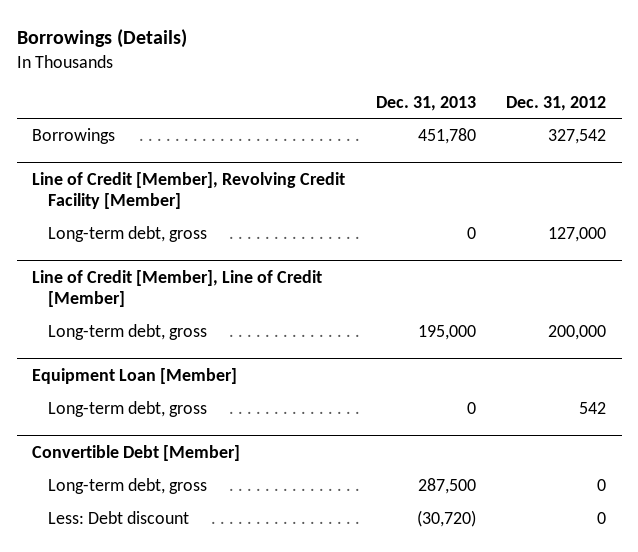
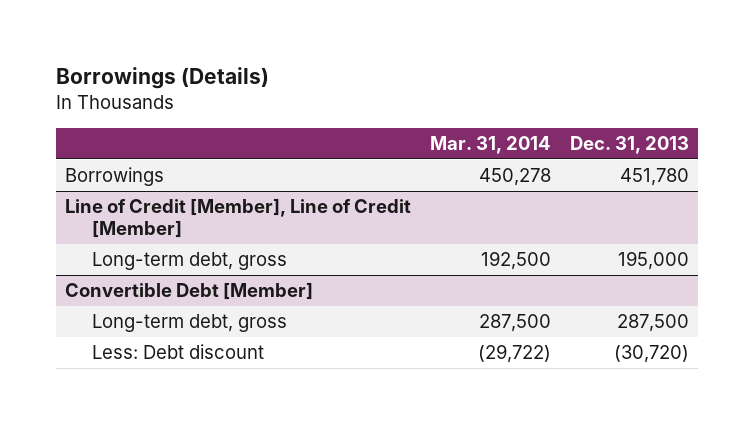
[506,95,607,111] Dec. 31, 2012 -> none
none -> [430,135,552,154] Mar. 31, 2014
[32,171,346,209] Line of Credit [Member], Revolving Credit Facility [Member] -> none
[48,226,208,243] Long-term debt, gross -> none
[32,367,238,384] Equipment Loan [Member] -> none
[48,401,208,418] Long-term debt, gross -> none

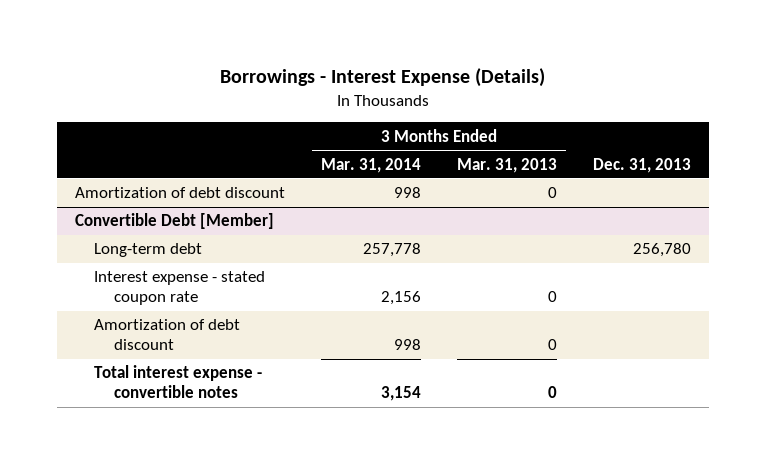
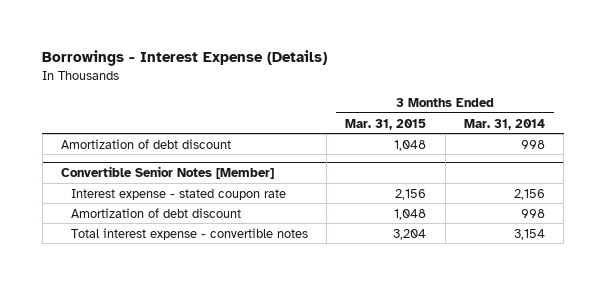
[457,157,558,173] Mar. 31, 2013 -> none
[593,157,692,173] Dec. 31, 2013 -> none
none -> [345,118,427,130] Mar. 31, 2015
[74,213,274,230] Convertible Debt [Member] -> none
[94,243,203,258] Long-term debt -> none
none -> [60,165,274,179] Convertible Senior Notes [Member]

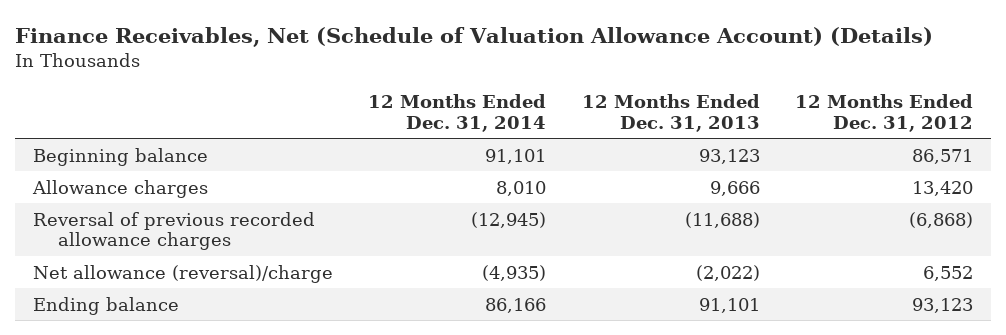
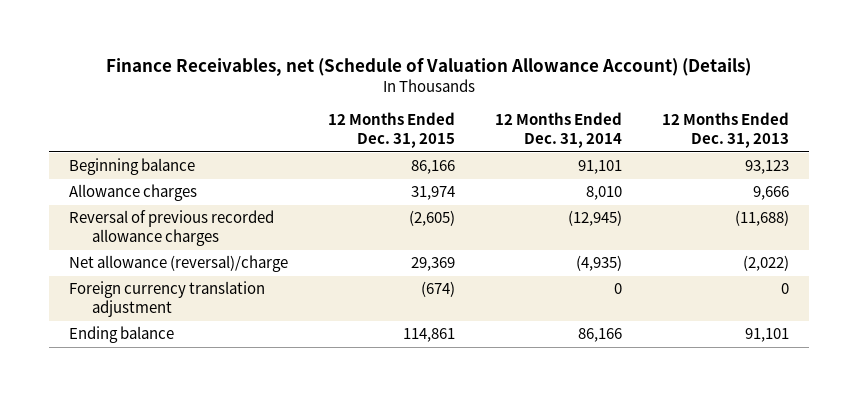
[14,26,933,47] Finance Receivables, Net (Schedule of Valuation Allowance Account) (Details) -> [105,57,751,76] Finance Receivables, net (Schedule of Valuation Allowance Account) (Details)
[795,93,974,132] 12 Months Ended Dec. 31, 2012 -> none
none -> [327,112,455,149] 12 Months Ended Dec. 31, 2015
none -> [68,281,265,318] Foreign currency translation adjustment

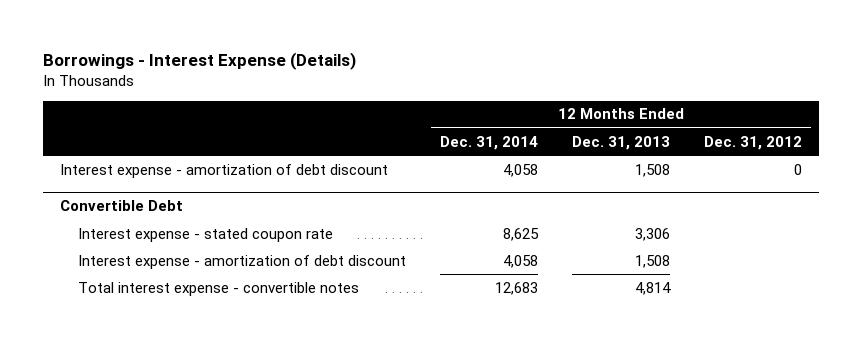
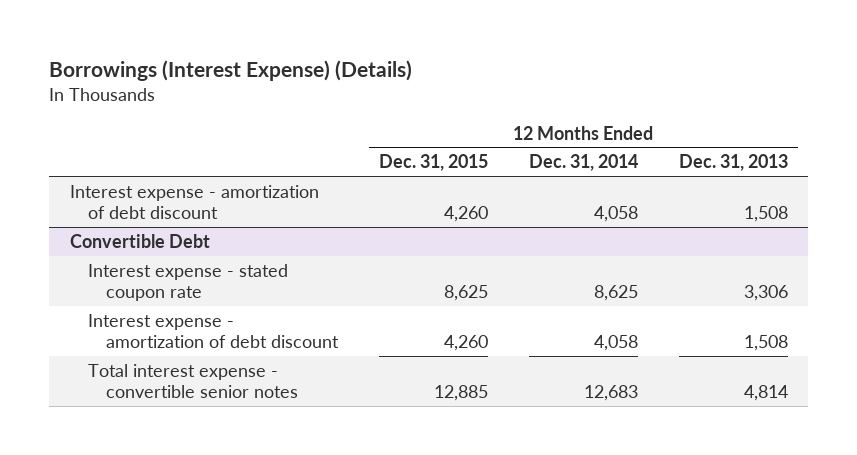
[42,51,356,70] Borrowings - Interest Expense (Details) -> [49,59,413,81] Borrowings (Interest Expense) (Details)
[704,135,803,150] Dec. 31, 2012 -> none
none -> [378,154,488,172] Dec. 31, 2015
[77,281,359,296] Total interest expense - convertible notes -> [87,363,298,398] Total interest expense - convertible senior notes

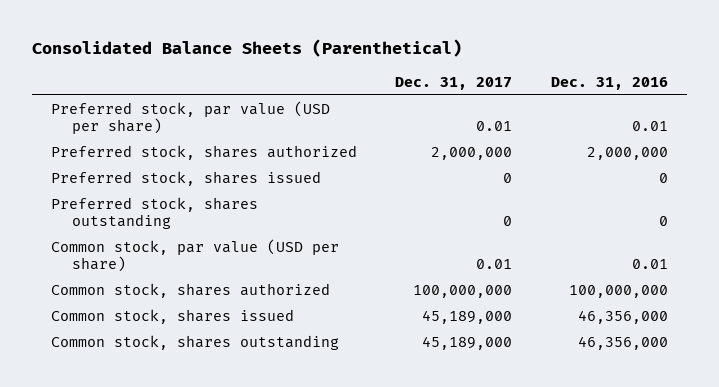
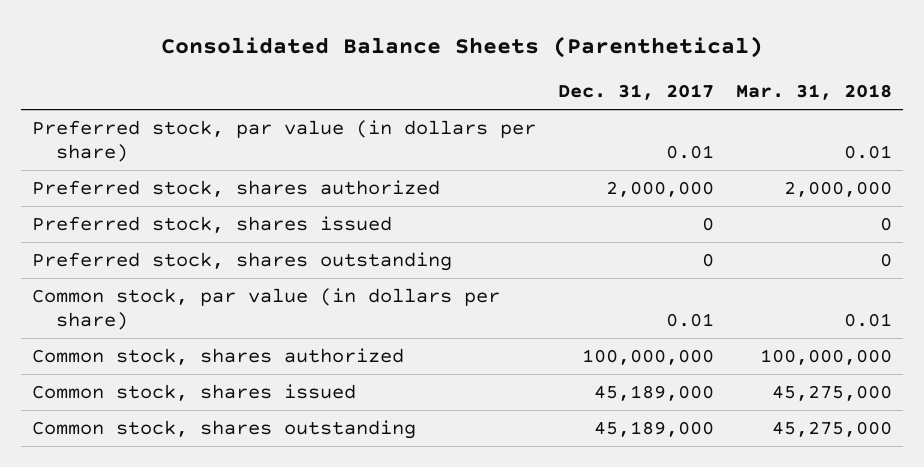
[550,76,668,90] Dec. 31, 2016 -> none
none -> [736,84,893,101] Mar. 31, 2018
[51,101,331,135] Preferred stock, par value (USD per share) -> [32,119,537,163] Preferred stock, par value (in dollars per share)
[51,239,340,273] Common stock, par value (USD per share) -> [32,287,501,331] Common stock, par value (in dollars per share)

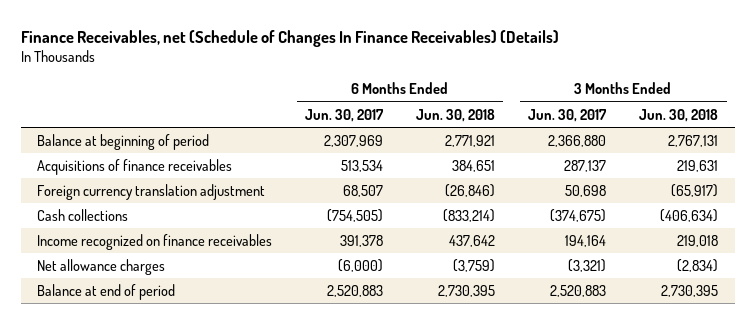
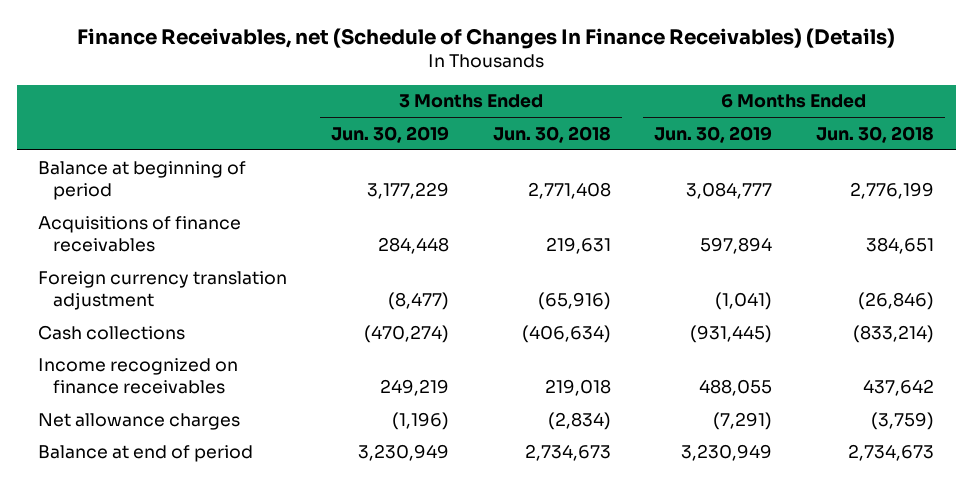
[305,108,385,122] Jun. 30, 2017 -> none
[528,108,608,122] Jun. 30, 2017 -> none
none -> [331,125,450,143] Jun. 30, 2019
none -> [654,125,773,143] Jun. 30, 2019
[445,134,496,147] 2,771,921 -> [849,182,934,200] 2,776,199
[668,134,719,147] 2,767,131 -> [527,182,611,200] 2,771,408
[671,183,719,197] (65,917) -> [537,292,611,311] (65,916)
[438,284,496,297] 2,730,395 -> [847,443,934,461] 2,734,673
[661,284,719,297] 2,730,395 -> [524,443,611,461] 2,734,673

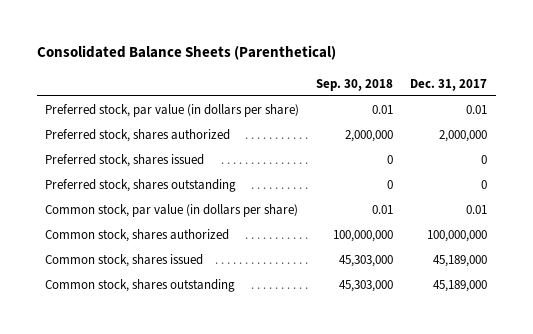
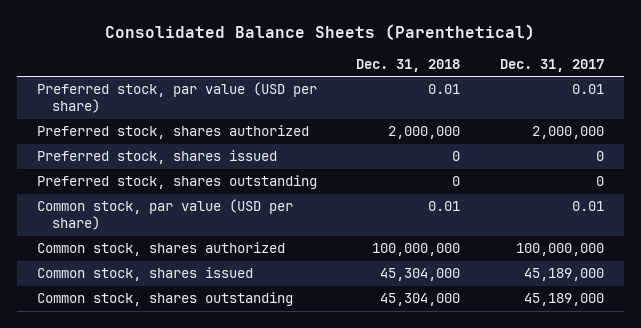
[316,78,394,91] Sep. 30, 2018 -> none
none -> [356,58,461,72] Dec. 31, 2018
[45,104,300,118] Preferred stock, par value (in dollars per share) -> [36,82,317,113] Preferred stock, par value (USD per share)
[45,204,299,218] Common stock, par value (in dollars per share) -> [36,199,293,230] Common stock, par value (USD per share)

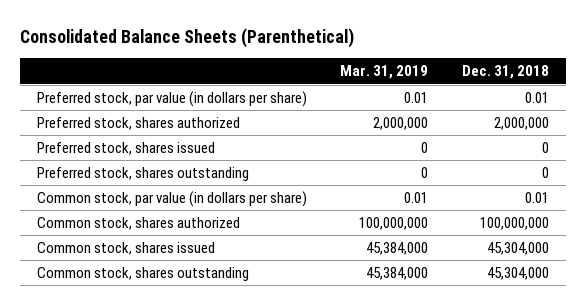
[500,58,605,72] Dec. 31, 2017 -> none
none -> [340,65,429,80] Mar. 31, 2019
[36,82,317,113] Preferred stock, par value (USD per share) -> [36,91,307,108] Preferred stock, par value (in dollars per share)
[36,199,293,230] Common stock, par value (USD per share) -> [36,191,307,208] Common stock, par value (in dollars per share)

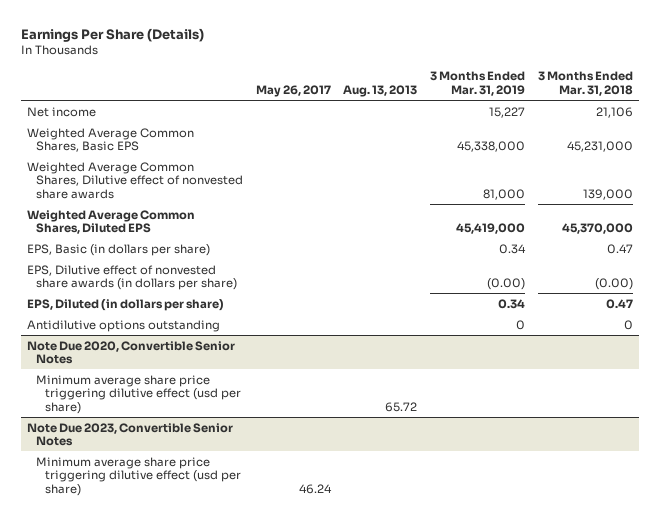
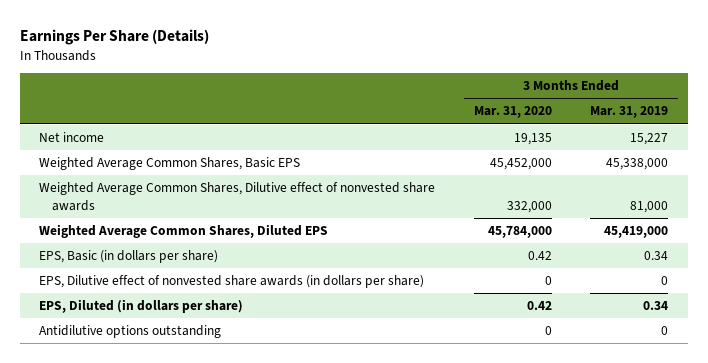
[255,84,331,97] May 26, 2017 -> none
[343,84,418,97] Aug. 13, 2013 -> none
[537,71,633,96] 3 Months Ended Mar. 31, 2018 -> none
none -> [473,106,552,119] Mar. 31, 2020
[487,278,526,291] (0.00) -> [661,276,669,286] 0
[27,340,236,365] Note Due 2020, Convertible Senior Notes -> none
[36,374,242,414] Minimum average share price triggering dilutive effect (usd per share) -> none
[27,422,234,447] Note Due 2023, Convertible Senior Notes -> none
[36,456,242,496] Minimum average share price triggering dilutive effect (usd per share) -> none

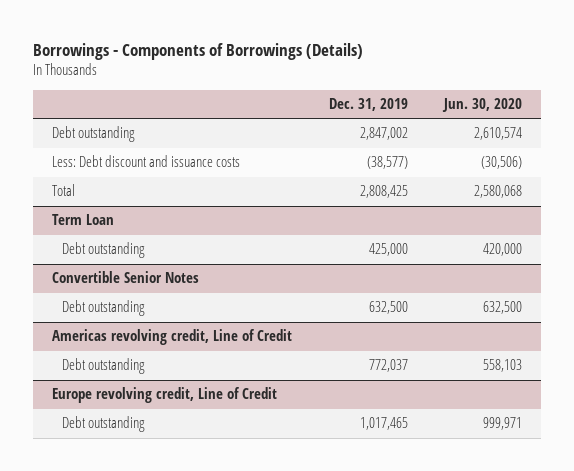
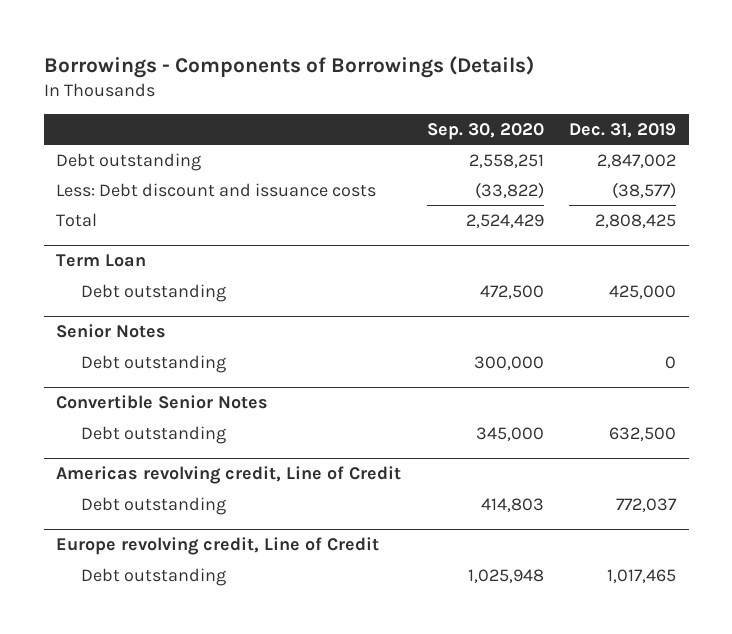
[442,97,523,112] Jun. 30, 2020 -> none
none -> [426,122,544,140] Sep. 30, 2020
none -> [56,324,167,339] Senior Notes
none -> [81,354,227,373] Debt outstanding

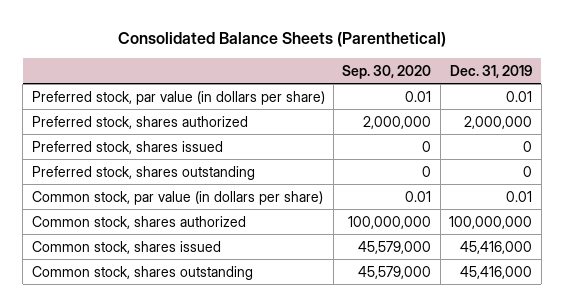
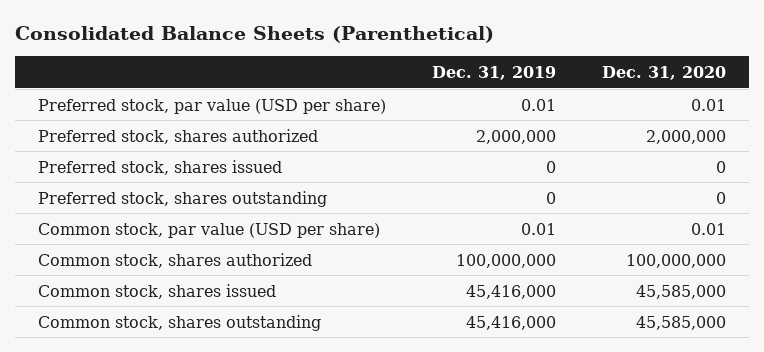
[342,64,432,79] Sep. 30, 2020 -> none
none -> [602,65,727,80] Dec. 31, 2020
[31,90,325,105] Preferred stock, par value (in dollars per share) -> [37,98,386,114] Preferred stock, par value (USD per share)
[31,190,323,205] Common stock, par value (in dollars per share) -> [37,222,380,238] Common stock, par value (USD per share)

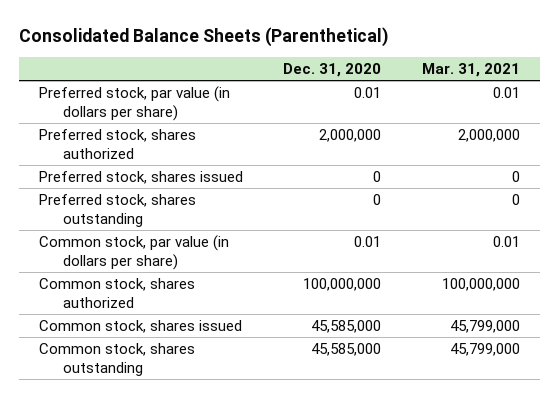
[432,65,557,80] Dec. 31, 2019 -> none
none -> [421,63,520,78] Mar. 31, 2021
[37,98,386,114] Preferred stock, par value (USD per share) -> [38,85,230,121] Preferred stock, par value (in dollars per share)
[37,222,380,238] Common stock, par value (USD per share) -> [38,234,229,270] Common stock, par value (in dollars per share)

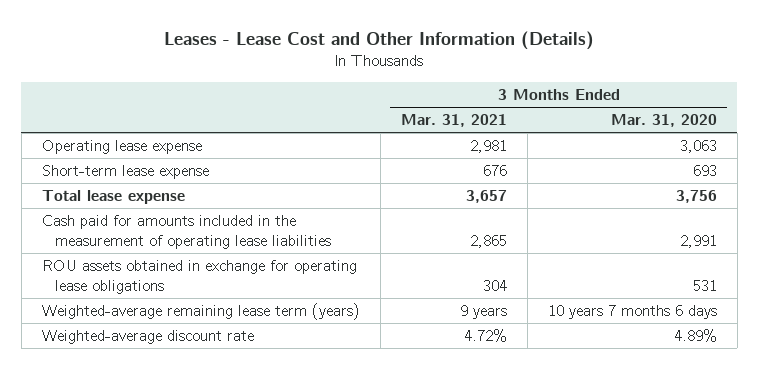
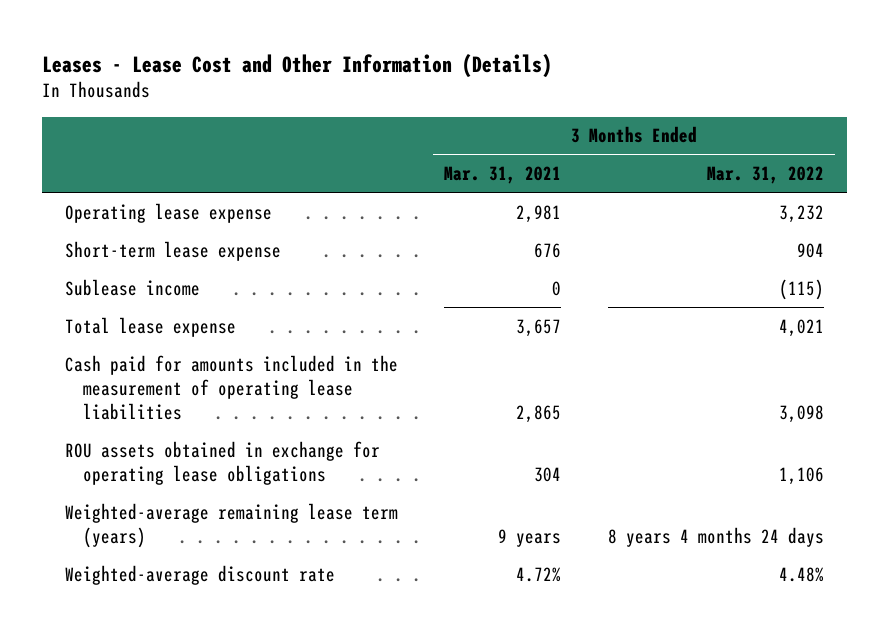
[610,114,717,128] Mar. 31, 2020 -> none
none -> [706,165,824,184] Mar. 31, 2022
none -> [65,278,201,296] Sublease income

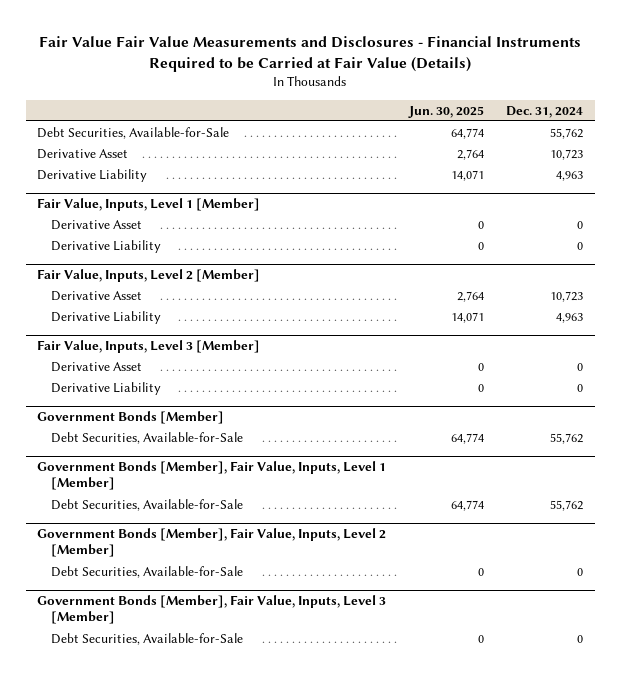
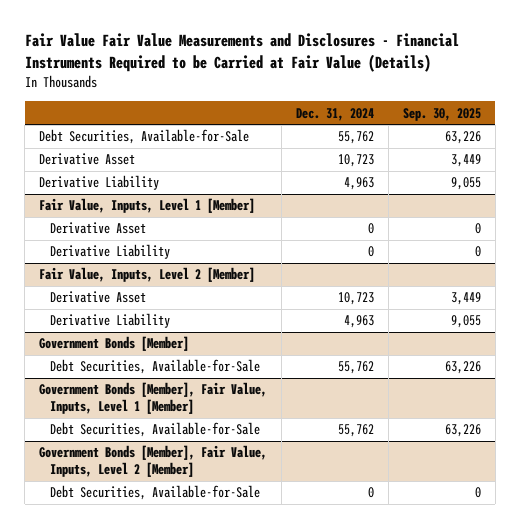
[407,105,484,118] Jun. 30, 2025 -> none
none -> [402,107,481,121] Sep. 30, 2025
[36,340,260,354] Fair Value, Inputs, Level 3 [Member] -> none
[51,362,143,373] Derivative Asset -> none
[51,382,162,396] Derivative Liability -> none
[36,595,386,625] Government Bonds [Member], Fair Value, Inputs, Level 3 [Member] -> none
[51,633,244,646] Debt Securities, Available-for-Sale -> none

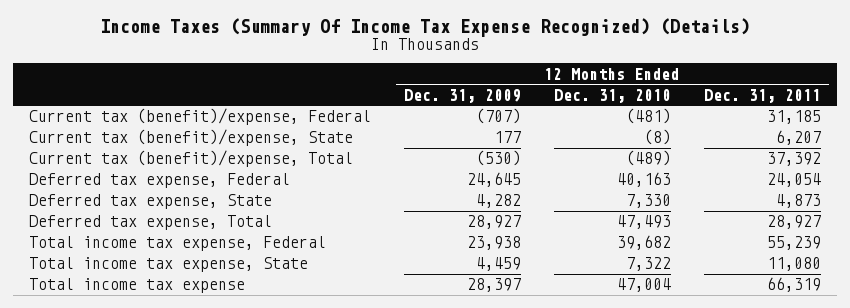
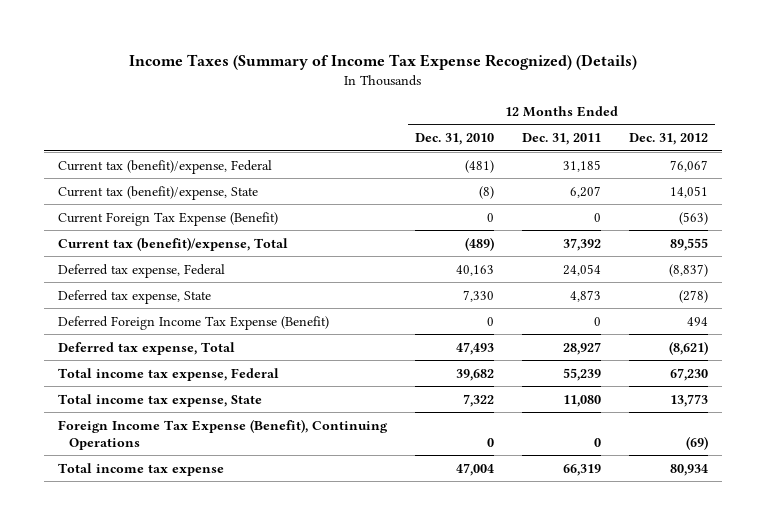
[99,17,750,37] Income Taxes (Summary Of Income Tax Expense Recognized) (Details) -> [129,54,638,71] Income Taxes (Summary of Income Tax Expense Recognized) (Details)
[403,88,521,103] Dec. 31, 2009 -> none
none -> [628,133,708,146] Dec. 31, 2012
none -> [58,211,279,226] Current Foreign Tax Expense (Benefit)
none -> [58,315,330,330] Deferred Foreign Income Tax Expense (Benefit)
none -> [58,418,389,450] Foreign Income Tax Expense (Benefit), Continuing Operations

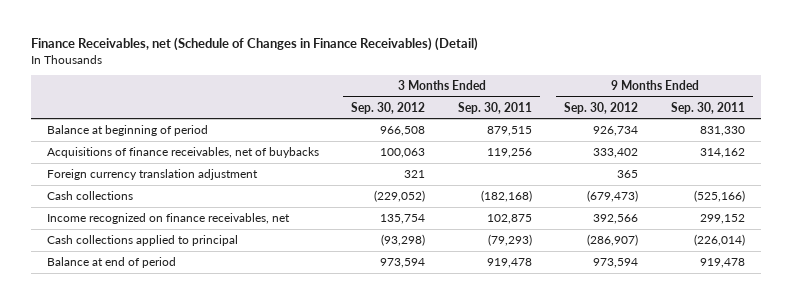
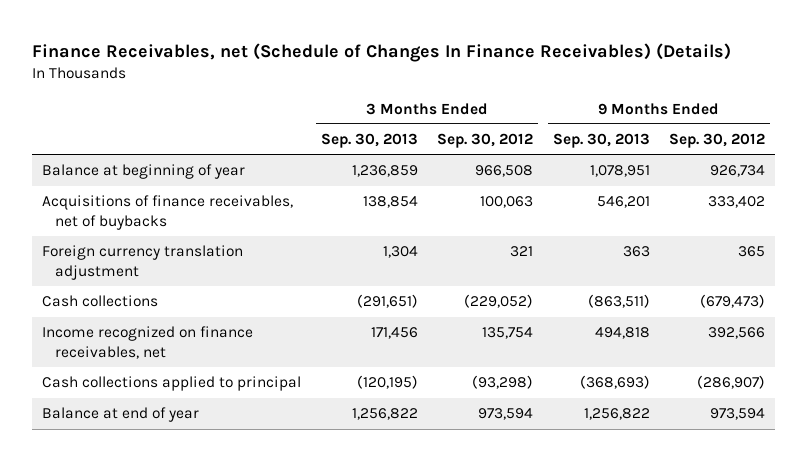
[30,37,478,52] Finance Receivables, net (Schedule of Changes in Finance Receivables) (Detail) -> [32,42,732,62] Finance Receivables, net (Schedule of Changes In Finance Receivables) (Details)
[457,101,532,114] Sep. 30, 2011 -> none
[670,101,745,114] Sep. 30, 2011 -> none
none -> [320,133,418,149] Sep. 30, 2013
none -> [552,133,650,149] Sep. 30, 2013
[47,124,209,136] Balance at beginning of period -> [42,164,246,180] Balance at beginning of year
[47,256,177,268] Balance at end of period -> [42,407,200,423] Balance at end of year

